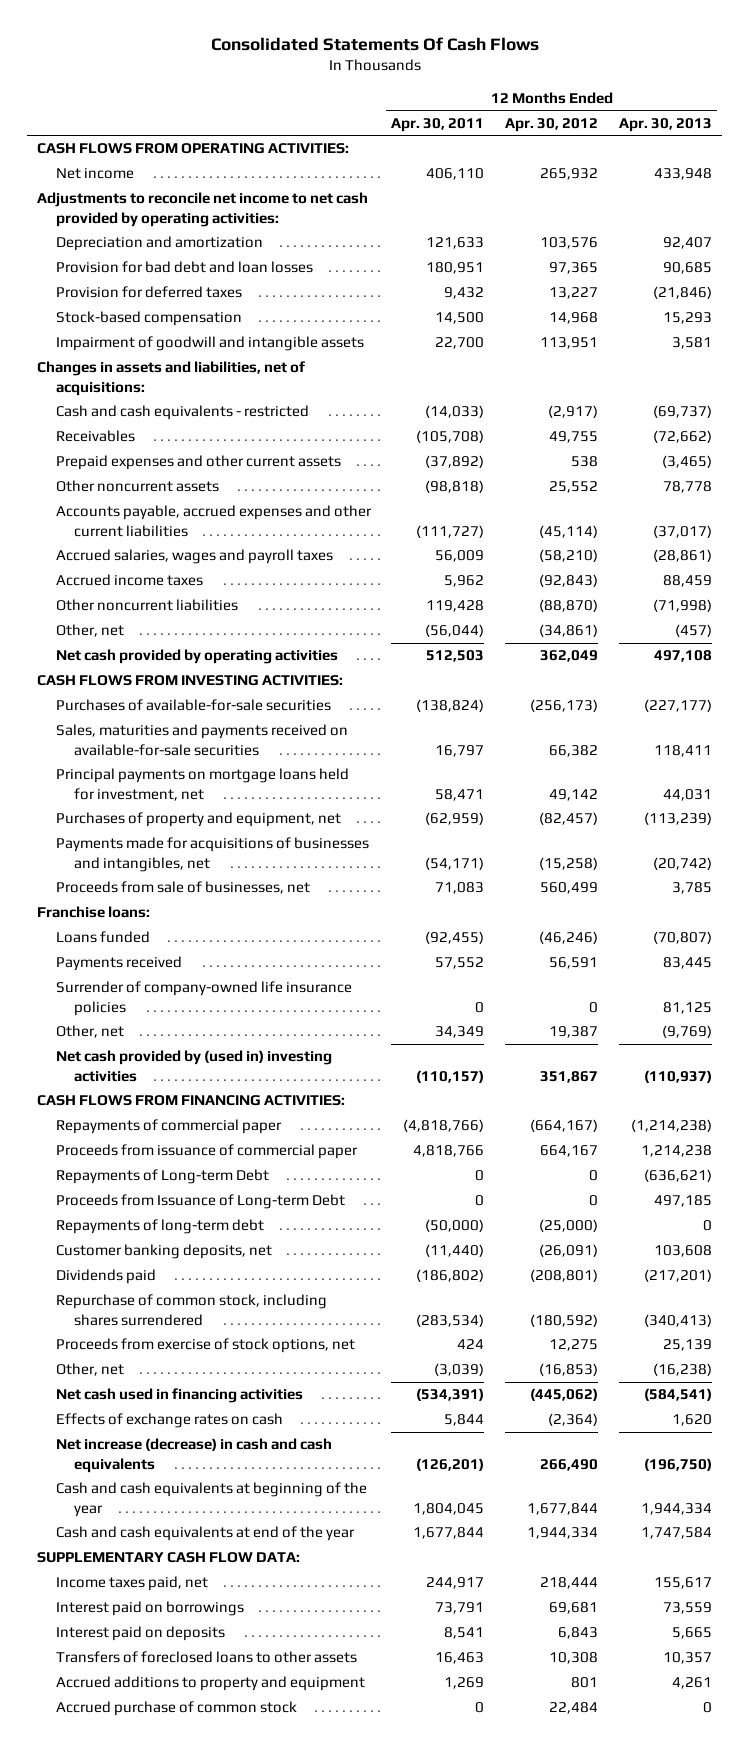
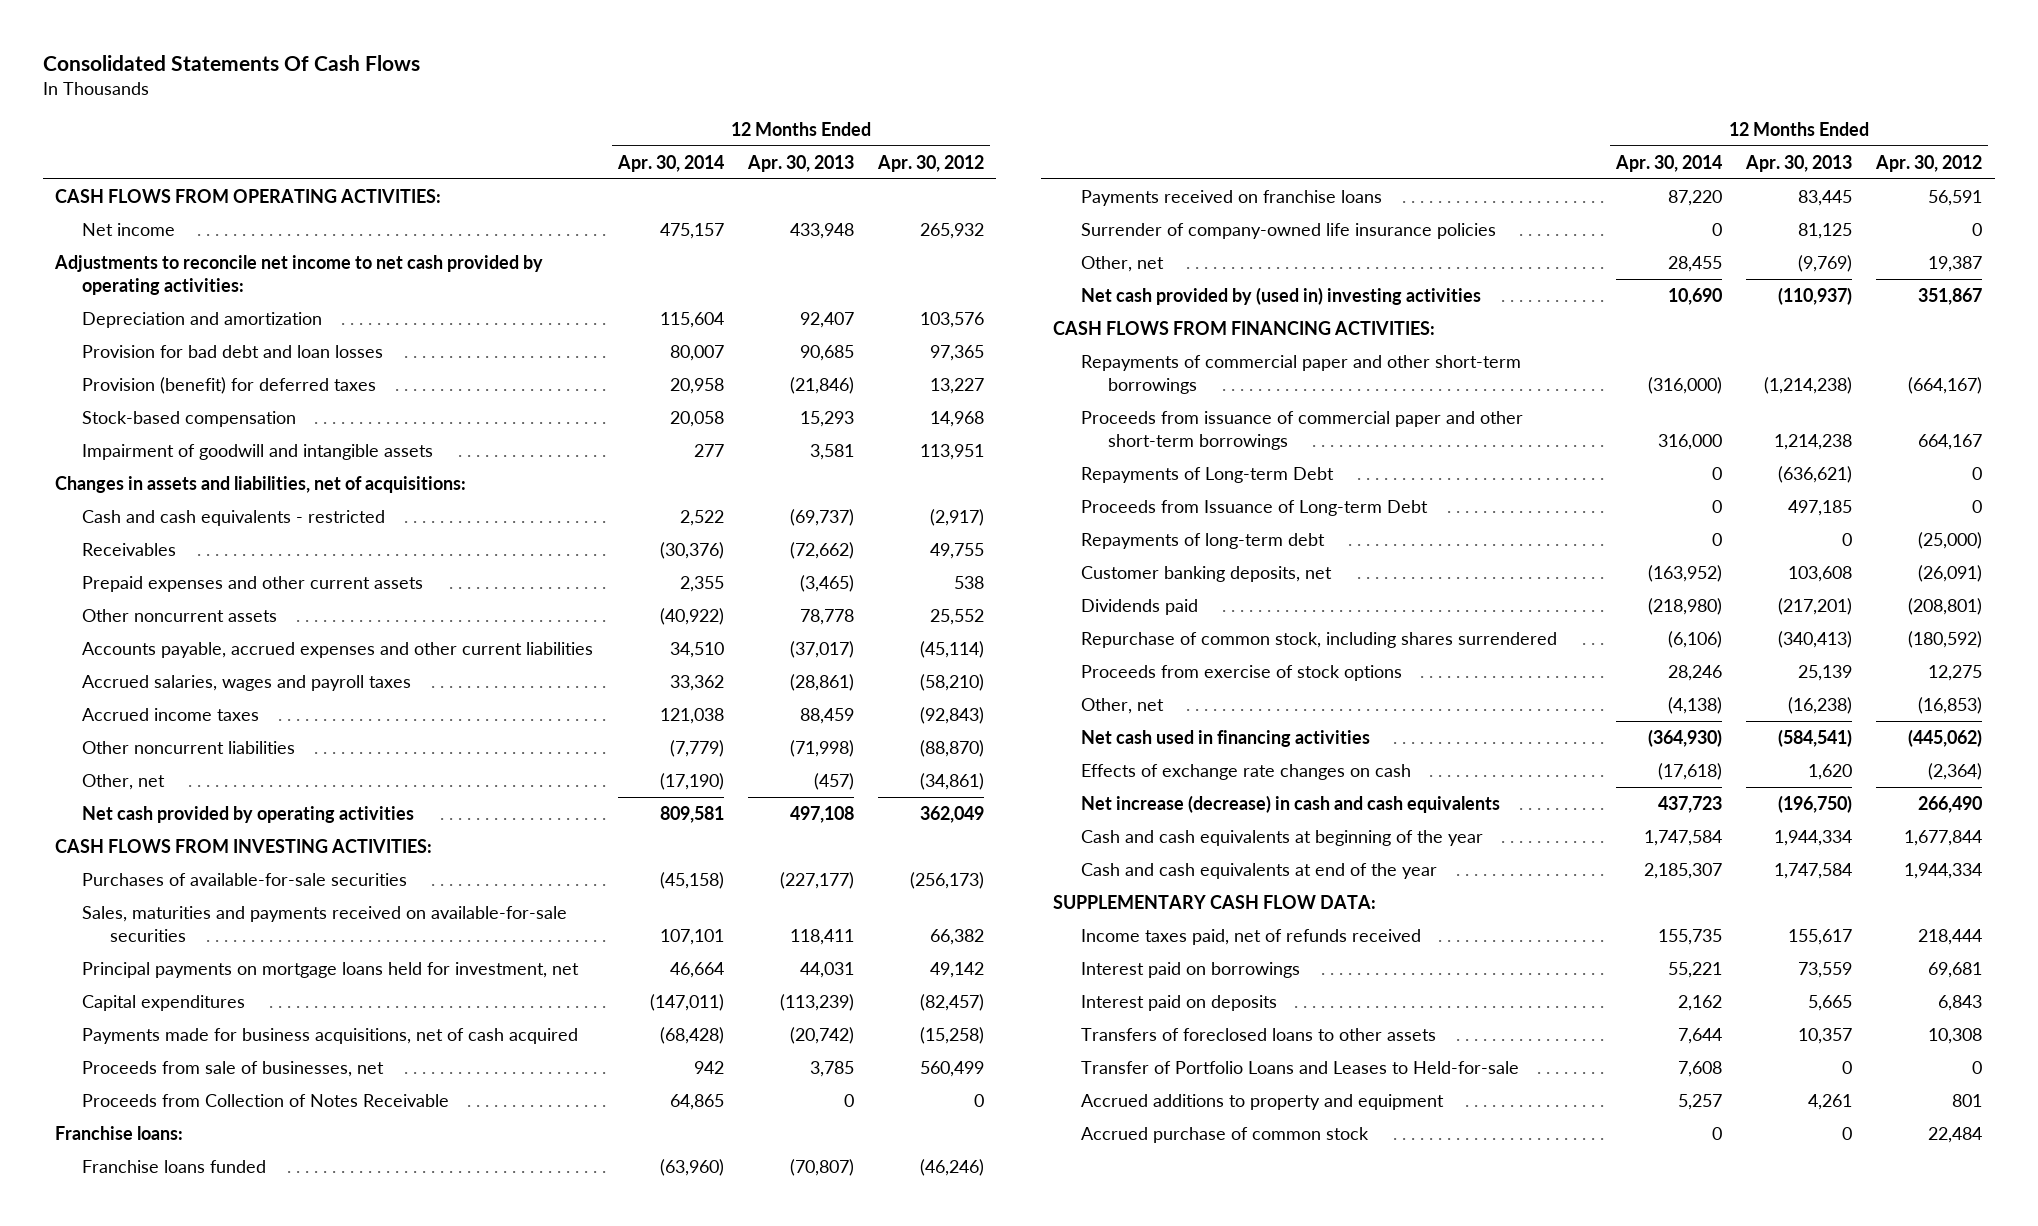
[391,117,485,132] Apr. 30, 2011 -> none
none -> [616,154,724,172] Apr. 30, 2014
[55,286,242,299] Provision for deferred taxes -> [82,376,377,394] Provision (benefit) for deferred taxes
[55,812,341,828] Purchases of property and equipment, net -> [82,994,246,1011] Capital expenditures
[55,837,369,872] Payments made for acquisitions of businesses and intangibles, net -> [82,1027,579,1044] Payments made for business acquisitions, net of cash acquired
none -> [82,1093,450,1107] Proceeds from Collection of Notes Receivable
[55,931,150,944] Loans funded -> [82,1159,267,1173] Franchise loans funded
[55,956,182,972] Payments received -> [1080,189,1382,206] Payments received on franchise loans
[55,1119,282,1135] Repayments of commercial paper -> [1080,354,1521,395] Repayments of commercial paper and other short-term borrowings
[55,1144,358,1160] Proceeds from issuance of commercial paper -> [1080,410,1523,451] Proceeds from issuance of commercial paper and other short-term borrowings
[55,1338,355,1354] Proceeds from exercise of stock options, net -> [1080,664,1402,681] Proceeds from exercise of stock options
[55,1413,283,1429] Effects of exchange rates on cash -> [1080,763,1411,780] Effects of exchange rate changes on cash
[55,1576,208,1592] Income taxes paid, net -> [1080,928,1421,945] Income taxes paid, net of refunds received
none -> [1080,1060,1519,1074] Transfer of Portfolio Loans and Leases to Held-for-sale

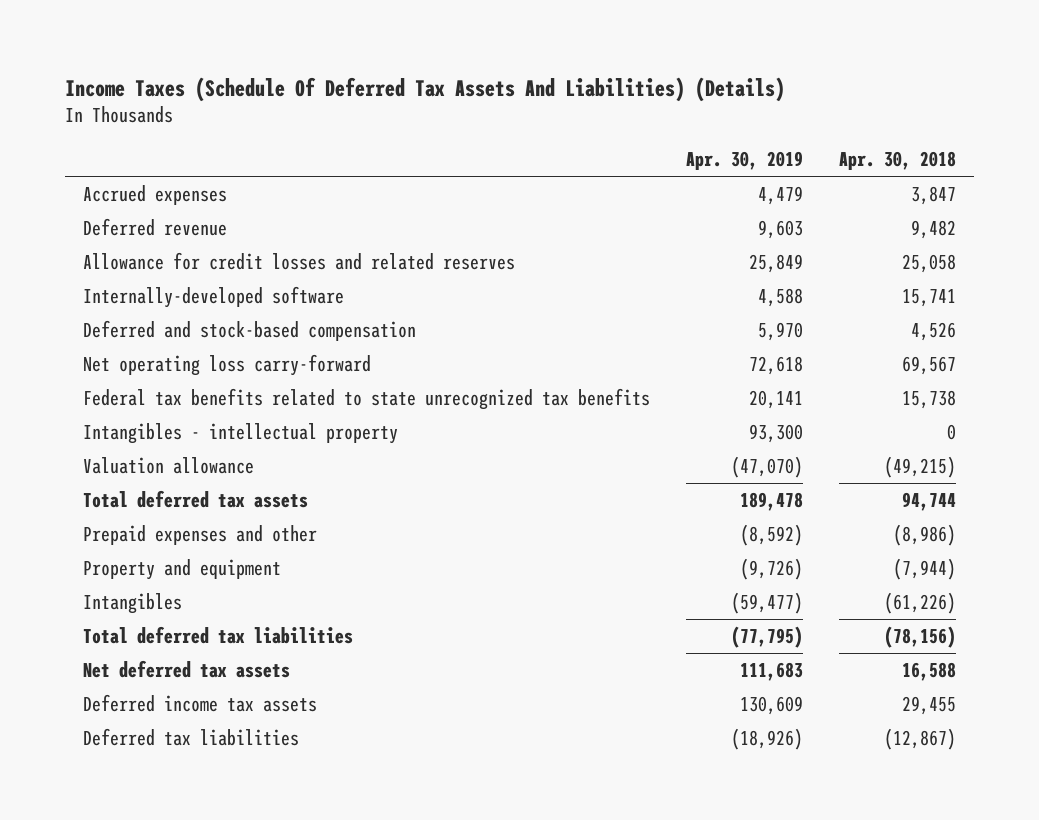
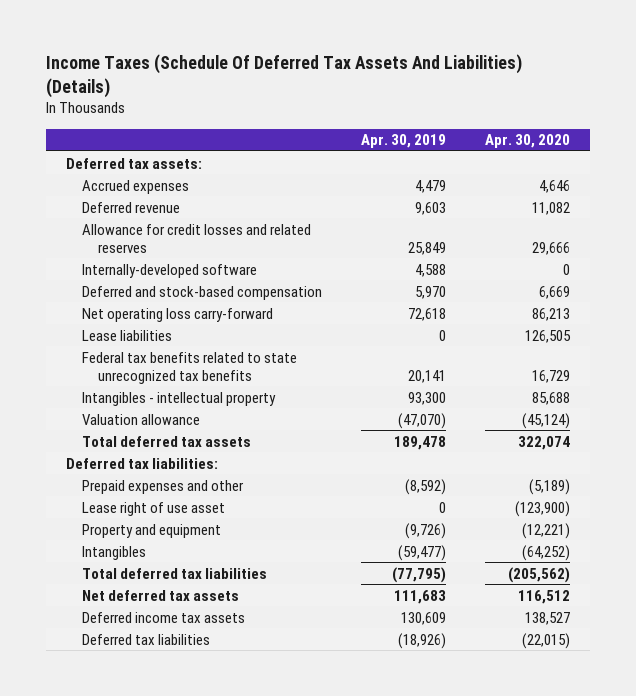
[838,150,956,170] Apr. 30, 2018 -> none
none -> [485,134,571,149] Apr. 30, 2020
none -> [65,157,202,169] Deferred tax assets:
none -> [81,329,172,341] Lease liabilities
none -> [65,457,218,469] Deferred tax liabilities:
none -> [81,501,225,516] Lease right of use asset

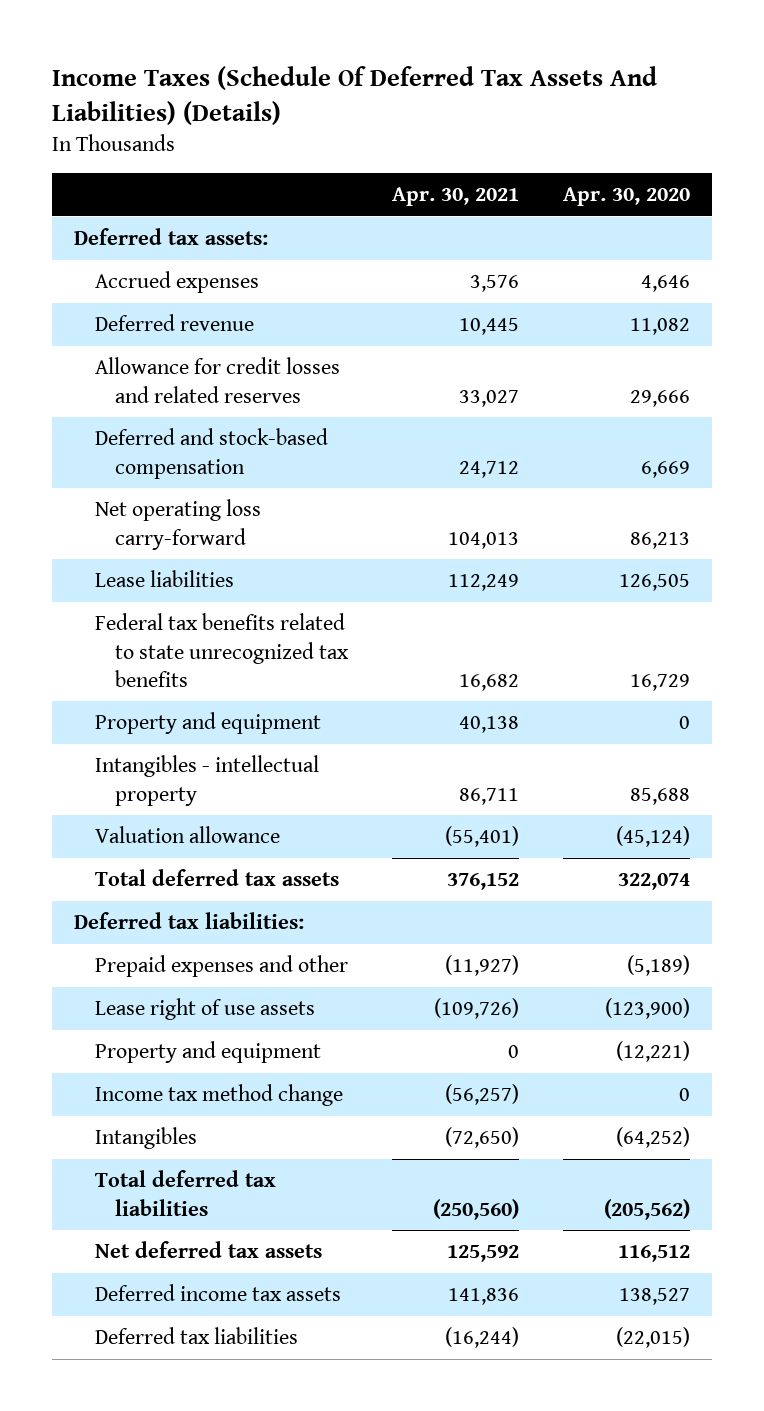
[360,134,446,149] Apr. 30, 2019 -> none
none -> [392,187,520,207] Apr. 30, 2021
[81,263,257,278] Internally-developed software -> none
none -> [94,712,321,735] Property and equipment
[81,501,225,516] Lease right of use asset -> [94,998,315,1021] Lease right of use assets
none -> [94,1084,343,1107] Income tax method change

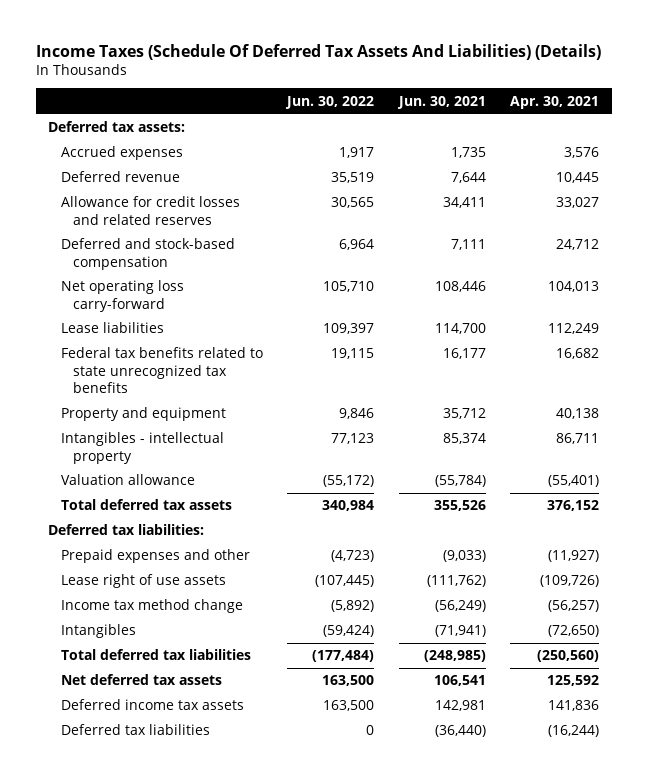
[562,187,690,207] Apr. 30, 2020 -> none
none -> [285,95,375,109] Jun. 30, 2022
none -> [396,95,486,109] Jun. 30, 2021
[94,1041,321,1064] Property and equipment -> none

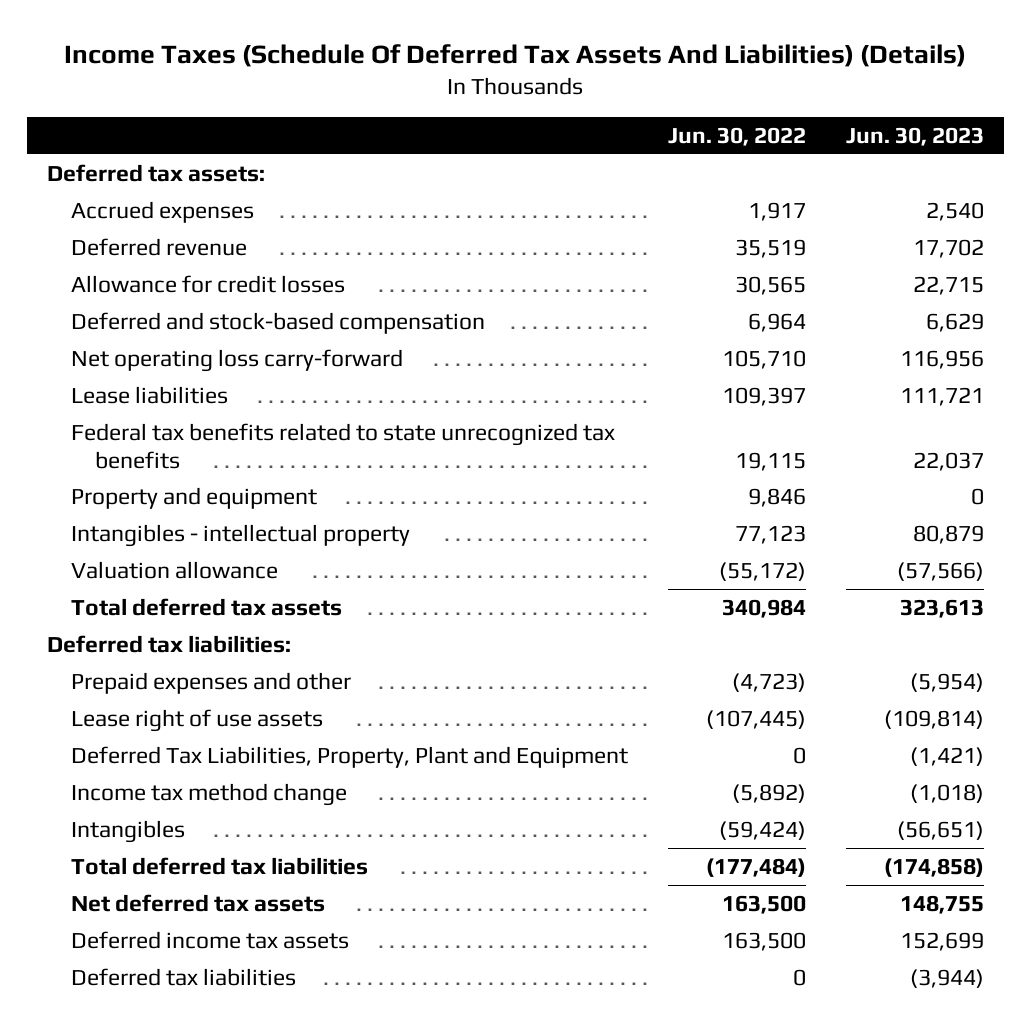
[396,95,486,109] Jun. 30, 2021 -> none
[510,95,600,109] Apr. 30, 2021 -> none
none -> [845,126,984,146] Jun. 30, 2023
[60,196,240,225] Allowance for credit losses and related reserves -> [70,274,345,293] Allowance for credit losses
none -> [70,745,628,768] Deferred Tax Liabilities, Property, Plant and Equipment

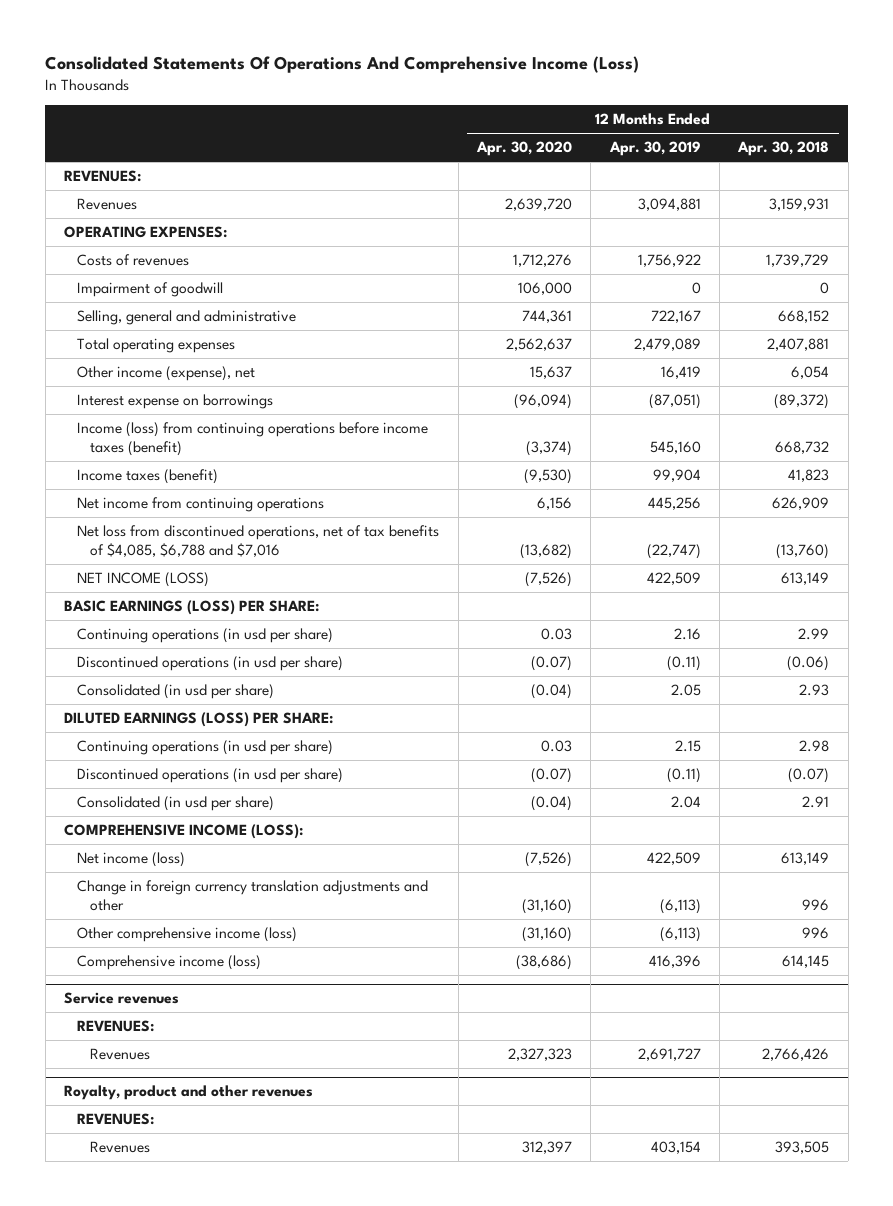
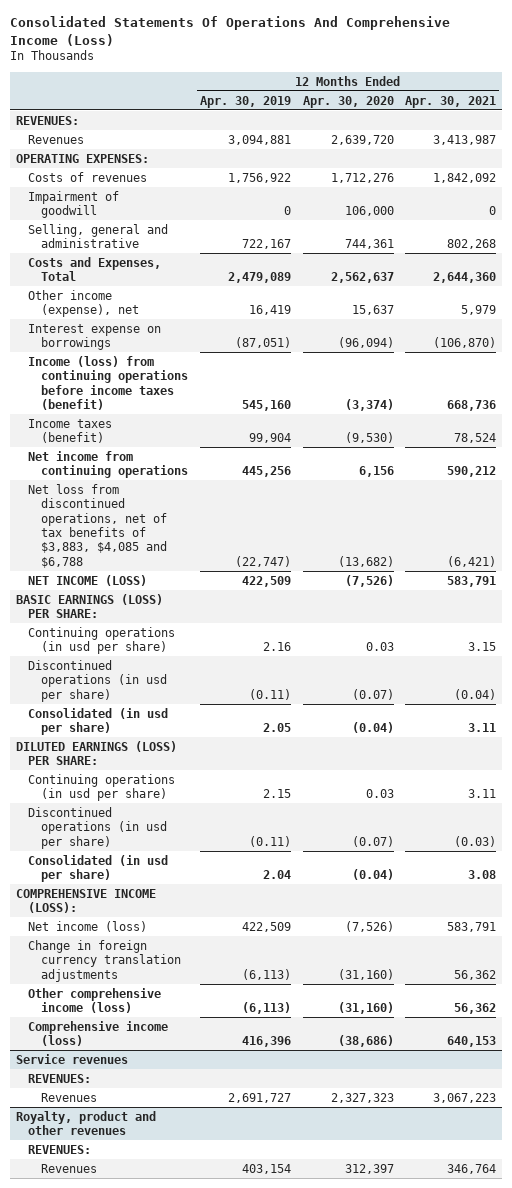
[737,141,830,157] Apr. 30, 2018 -> none
none -> [405,95,497,108] Apr. 30, 2021
[77,338,236,354] Total operating expenses -> [28,256,162,282] Costs and Expenses, Total
[77,525,440,557] Net loss from discontinued operations, net of tax benefits of $4,085, $6,788 and $7,016 -> [28,483,168,568] Net loss from discontinued operations, net of tax benefits of $3,883, $4,085 and $6,788
[77,880,429,911] Change in foreign currency translation adjustments and other -> [28,939,182,982] Change in foreign currency translation adjustments

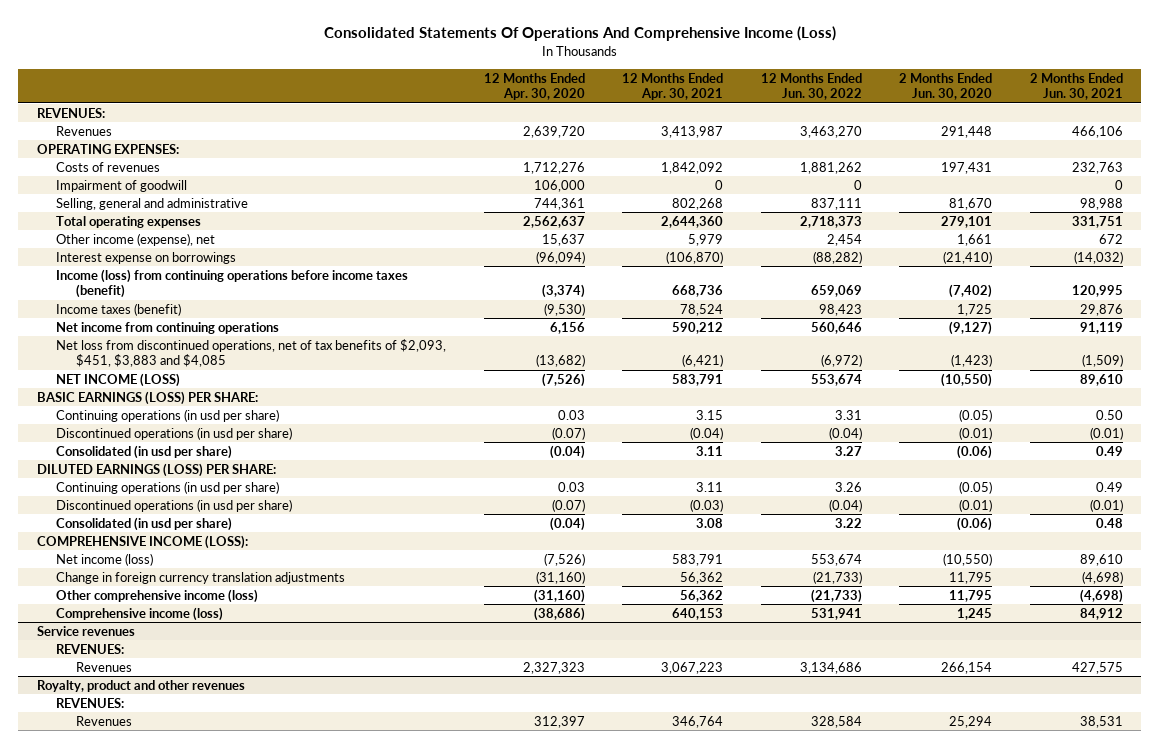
[200,95,292,108] Apr. 30, 2019 -> none
none -> [760,72,862,101] 12 Months Ended Jun. 30, 2022
none -> [899,72,993,101] 2 Months Ended Jun. 30, 2020
none -> [1029,72,1123,101] 2 Months Ended Jun. 30, 2021
[28,256,162,282] Costs and Expenses, Total -> [56,215,202,228] Total operating expenses
[28,483,168,568] Net loss from discontinued operations, net of tax benefits of $3,883, $4,085 and $6,788 -> [56,338,447,368] Net loss from discontinued operations, net of tax benefits of $2,093, $451, $3,883 and $4,085

